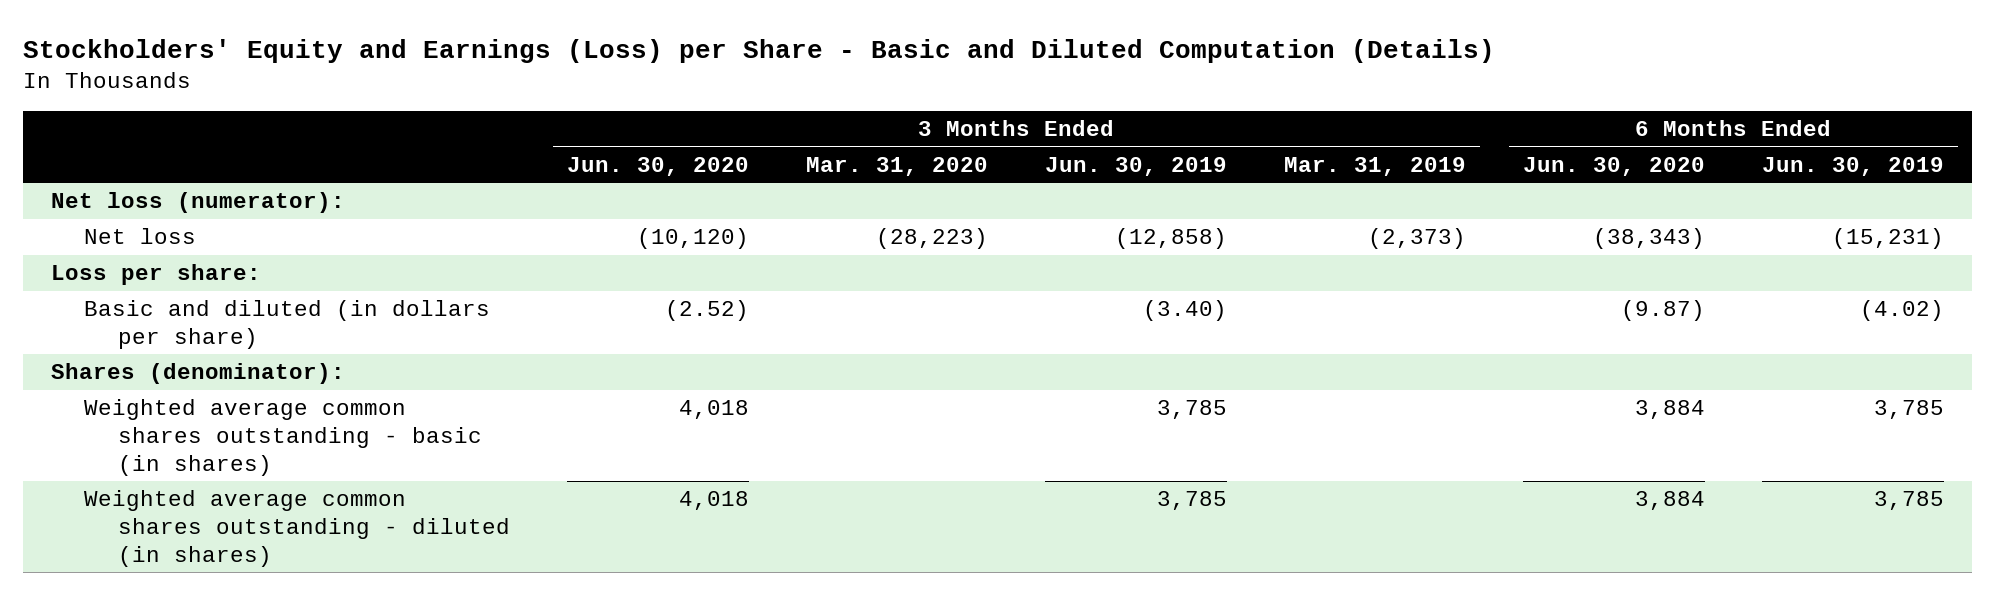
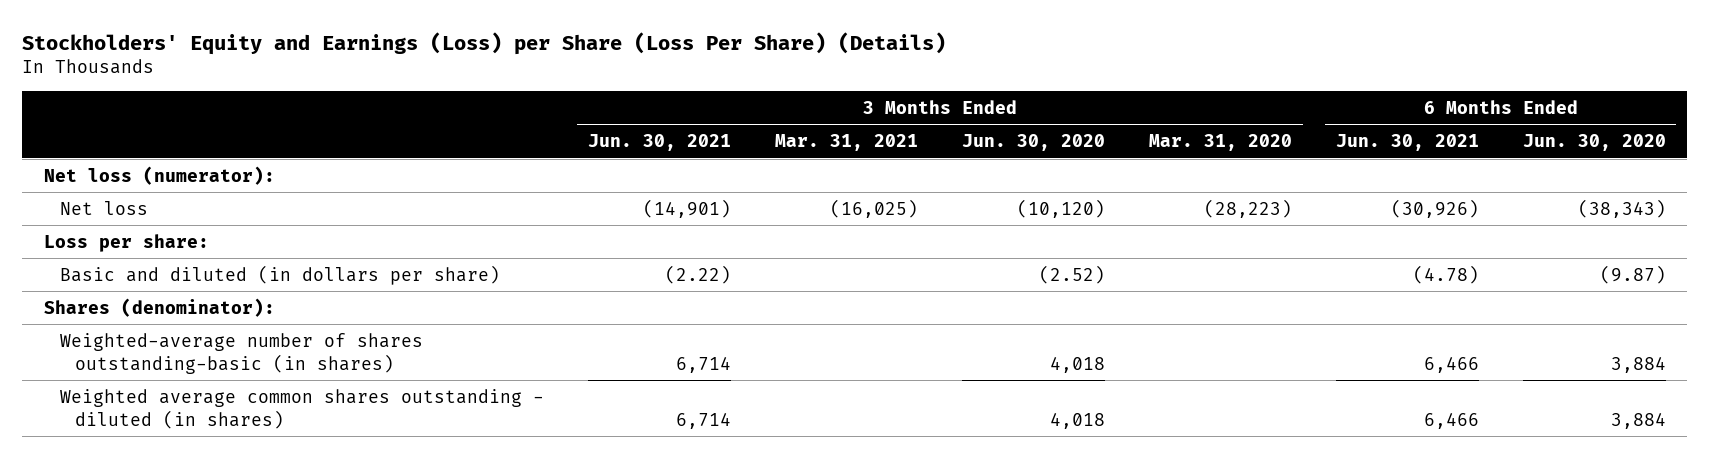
[22,38,1495,63] Stockholders' Equity and Earnings (Loss) per Share - Basic and Diluted Computation (Details) -> [22,31,947,55] Stockholders' Equity and Earnings (Loss) per Share (Loss Per Share) (Details)
[1044,156,1227,176] Jun. 30, 2019 -> none
[1283,156,1466,176] Mar. 31, 2019 -> none
[1761,156,1944,176] Jun. 30, 2019 -> none
none -> [587,134,731,152] Jun. 30, 2021
none -> [774,134,918,152] Mar. 31, 2021
none -> [1335,134,1479,152] Jun. 30, 2021
[84,399,482,476] Weighted average common shares outstanding - basic (in shares) -> [59,332,423,374] Weighted-average number of shares outstanding-basic (in shares)

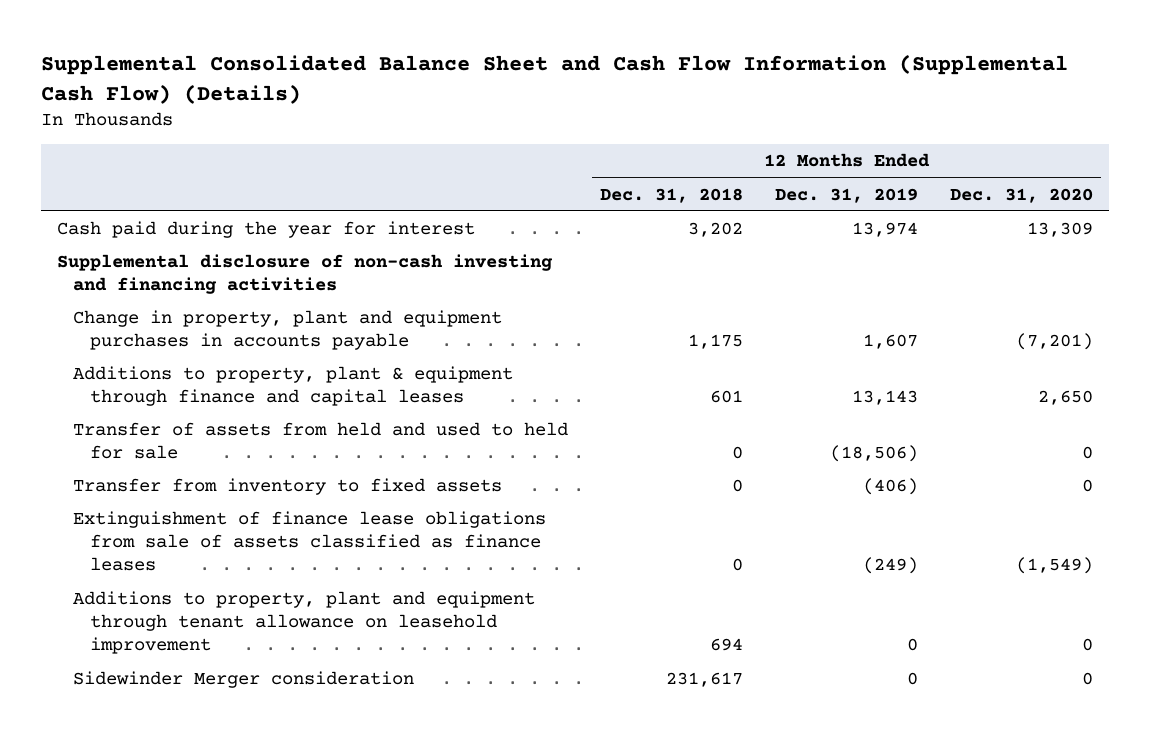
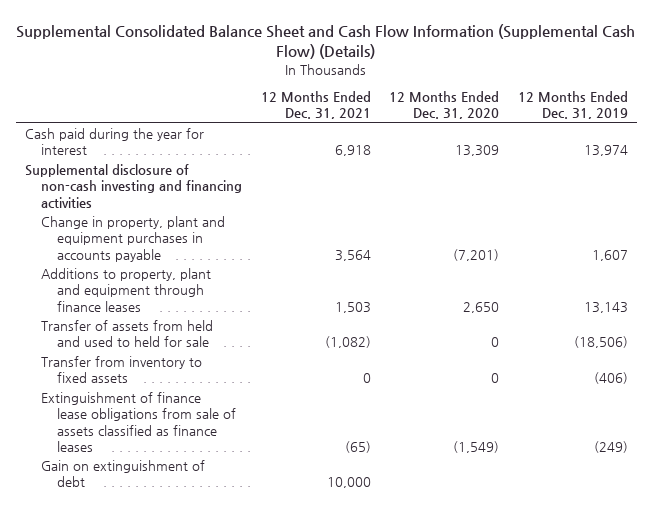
[600,187,744,203] Dec. 31, 2018 -> none
none -> [260,91,371,120] 12 Months Ended Dec. 31, 2021
[73,366,514,407] Additions to property, plant & equipment through finance and capital leases -> [41,268,212,312] Additions to property, plant and equipment through finance leases
[73,591,536,655] Additions to property, plant and equipment through tenant allowance on leasehold improvement -> none
[73,671,415,689] Sidewinder Merger consideration -> none
none -> [41,460,206,488] Gain on extinguishment of debt

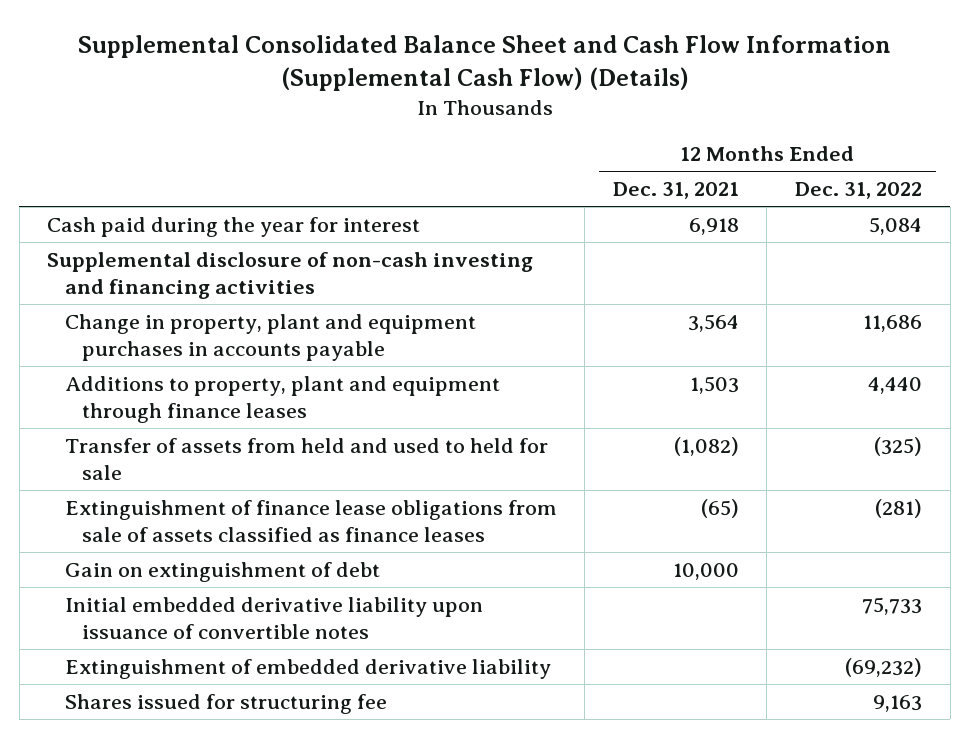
[389,91,500,120] 12 Months Ended Dec. 31, 2020 -> none
[517,91,628,120] 12 Months Ended Dec. 31, 2019 -> none
none -> [795,182,923,200] Dec. 31, 2022
[41,356,203,384] Transfer from inventory to fixed assets -> none
none -> [64,596,483,640] Initial embedded derivative liability upon issuance of convertible notes
none -> [64,658,551,679] Extinguishment of embedded derivative liability
none -> [64,693,387,714] Shares issued for structuring fee

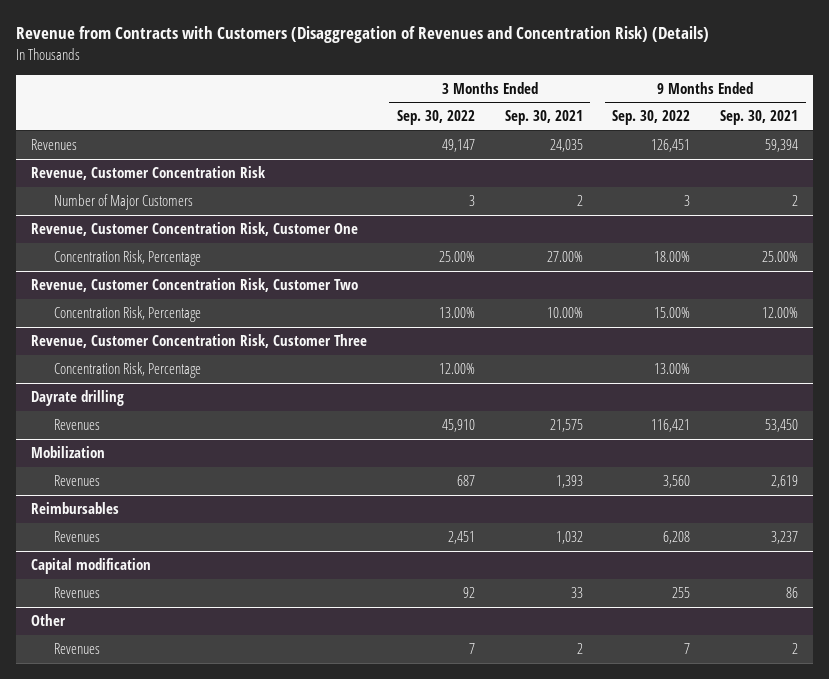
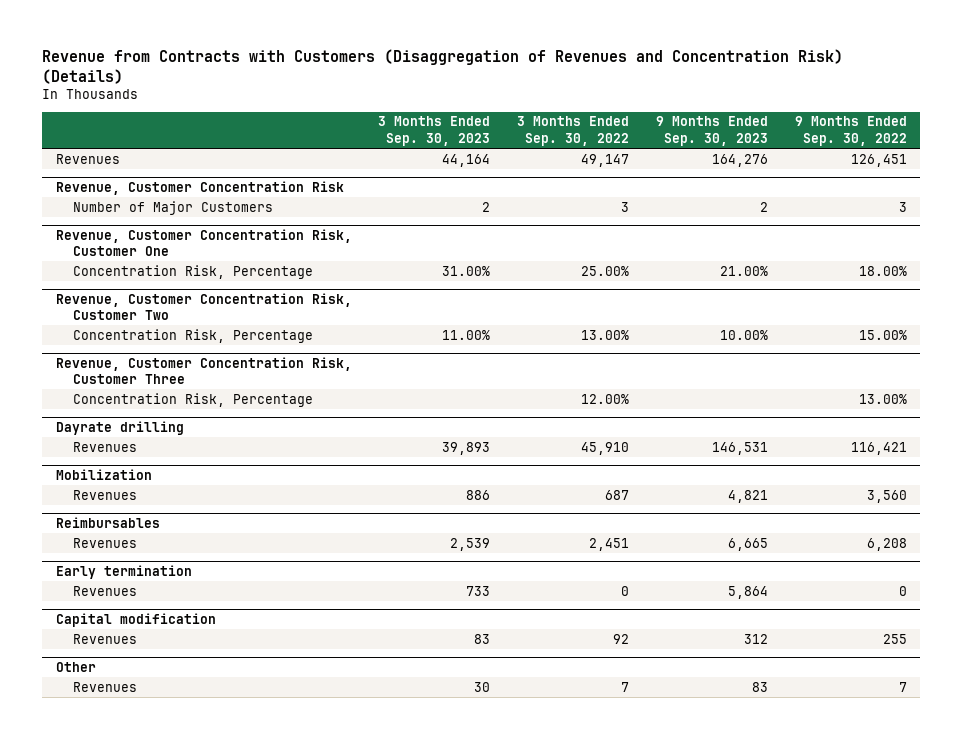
[504,110,583,126] Sep. 30, 2021 -> none
[720,110,799,126] Sep. 30, 2021 -> none
none -> [378,116,491,146] 3 Months Ended Sep. 30, 2023
none -> [655,116,768,146] 9 Months Ended Sep. 30, 2023
none -> [55,564,192,579] Early termination
none -> [73,585,138,596] Revenues

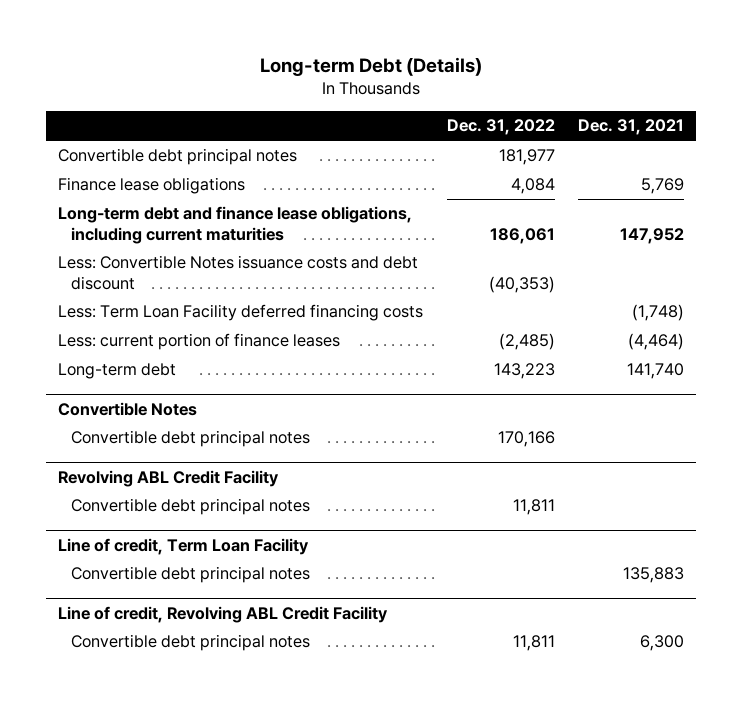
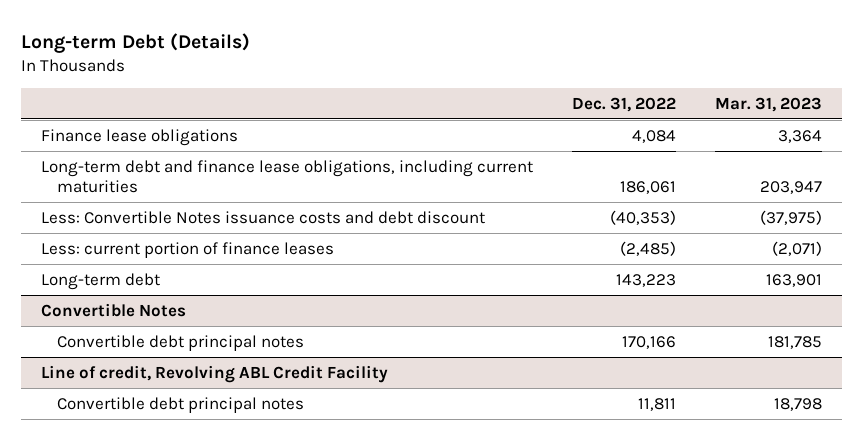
[578,119,685,136] Dec. 31, 2021 -> none
none -> [714,96,822,112] Mar. 31, 2023
[57,148,297,166] Convertible debt principal notes -> none
[57,304,423,322] Less: Term Loan Facility deferred financing costs -> none
[57,469,279,487] Revolving ABL Credit Facility -> none
[70,498,310,516] Convertible debt principal notes -> none
[57,537,309,555] Line of credit, Term Loan Facility -> none
[70,566,310,584] Convertible debt principal notes -> none

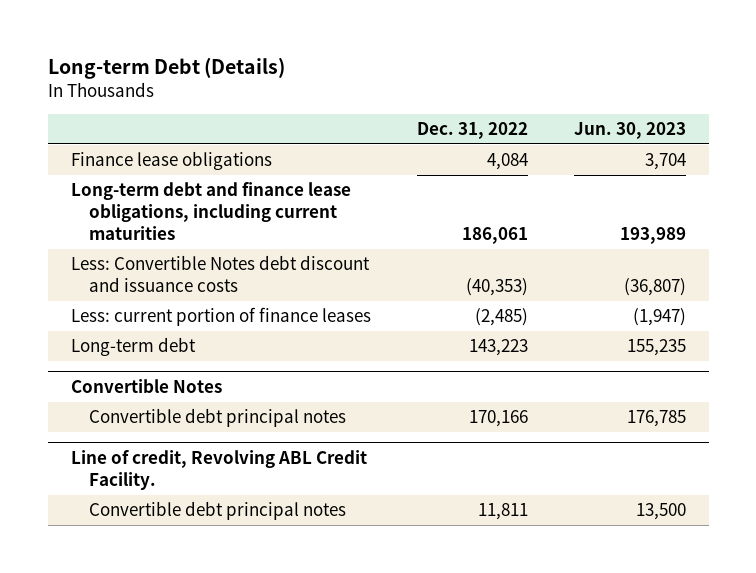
[714,96,822,112] Mar. 31, 2023 -> none
none -> [573,121,686,139] Jun. 30, 2023
[40,210,485,224] Less: Convertible Notes issuance costs and debt discount -> [70,255,370,293] Less: Convertible Notes debt discount and issuance costs
[40,364,388,383] Line of credit, Revolving ABL Credit Facility -> [70,450,367,490] Line of credit, Revolving ABL Credit Facility.

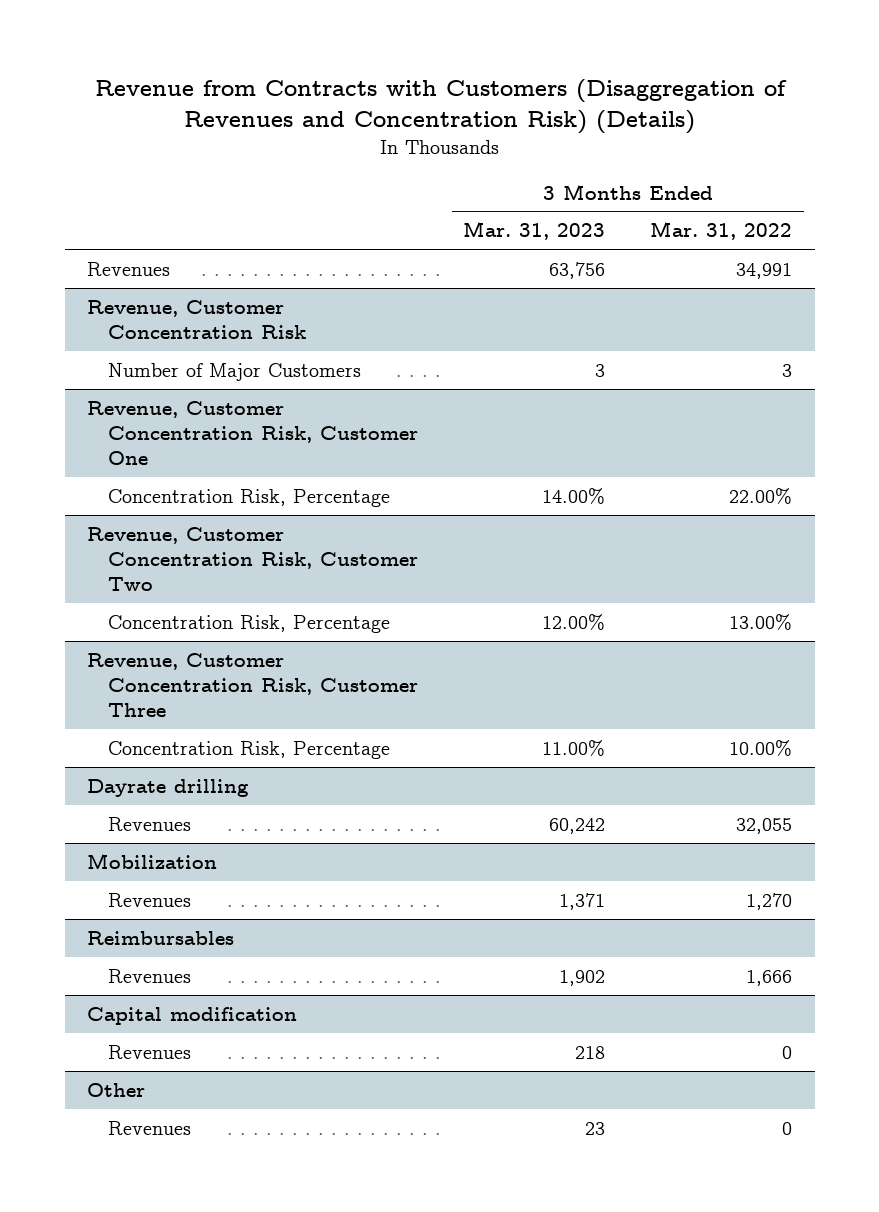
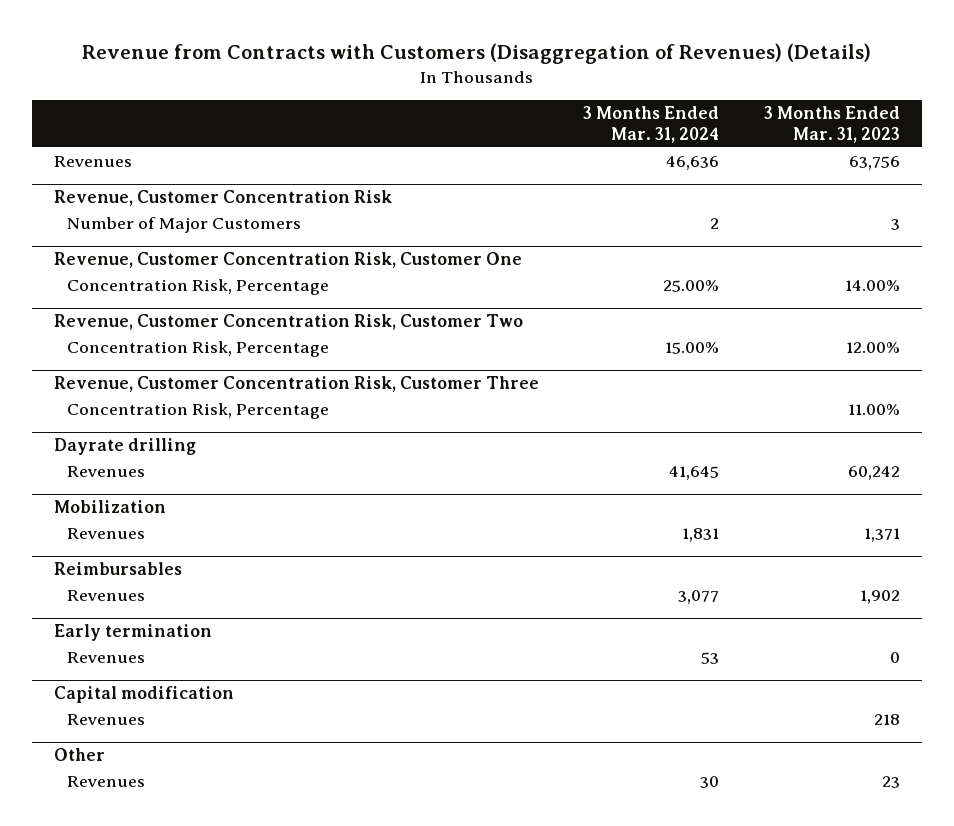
[94,78,787,134] Revenue from Contracts with Customers (Disaggregation of Revenues and Concentration Risk) (Details) -> [81,42,871,64] Revenue from Contracts with Customers (Disaggregation of Revenues) (Details)
[650,221,793,241] Mar. 31, 2022 -> none
none -> [583,106,720,144] 3 Months Ended Mar. 31, 2024
none -> [53,624,212,642] Early termination
none -> [67,652,146,664] Revenues

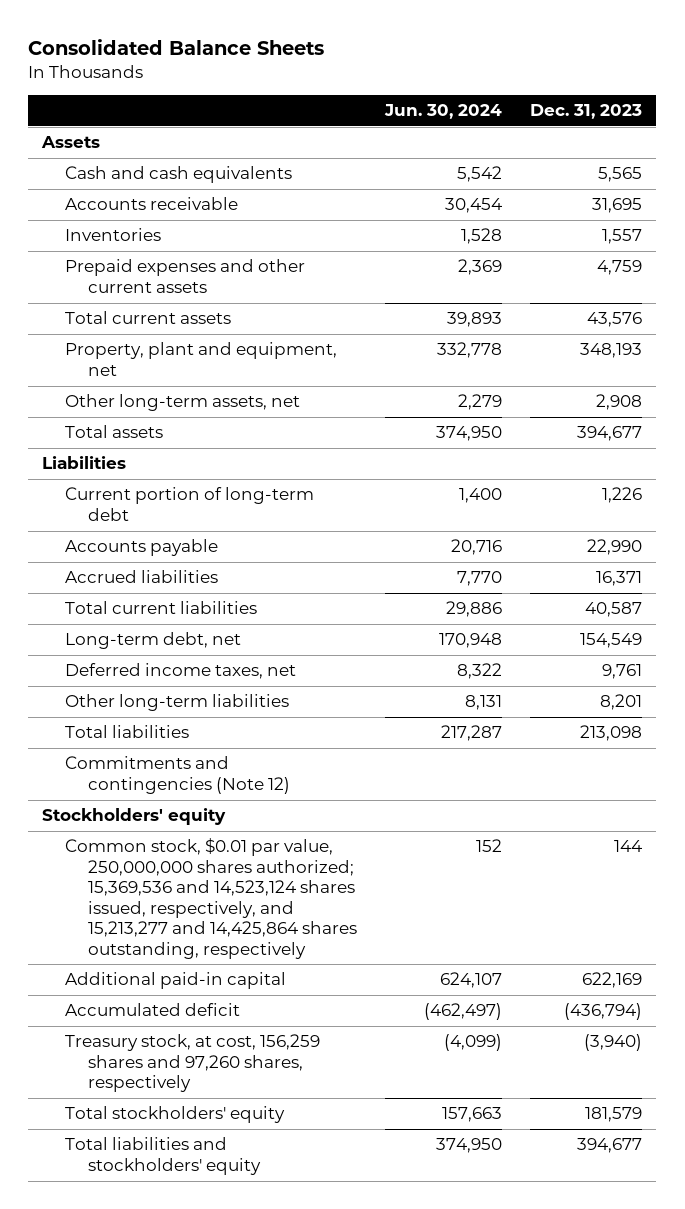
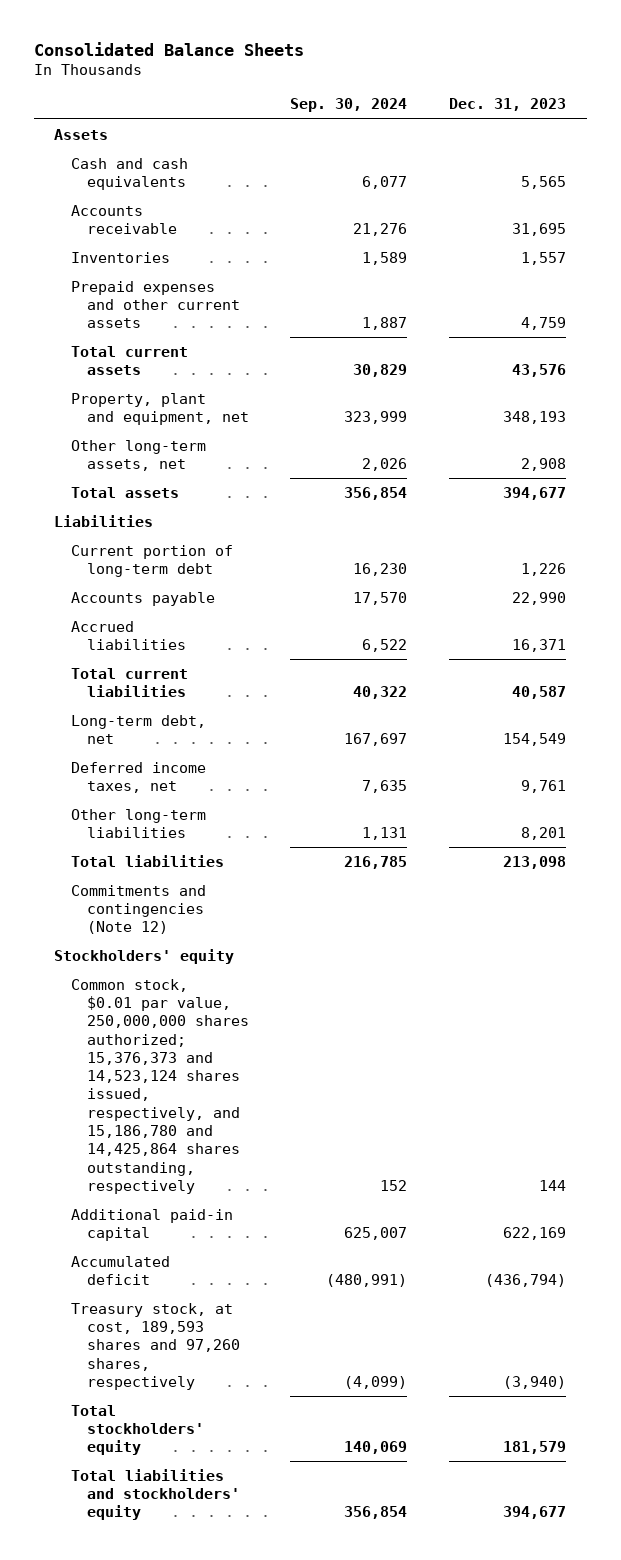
[384,104,503,120] Jun. 30, 2024 -> none
none -> [290,98,408,113] Sep. 30, 2024
[65,838,358,959] Common stock, $0.01 par value, 250,000,000 shares authorized; 15,369,536 and 14,523,124 shares issued, respectively, and 15,213,277 and 14,425,864 shares outstanding, respectively -> [70,978,249,1194] Common stock, $0.01 par value, 250,000,000 shares authorized; 15,376,373 and 14,523,124 shares issued, respectively, and 15,186,780 and 14,425,864 shares outstanding, respectively
[65,1034,321,1093] Treasury stock, at cost, 156,259 shares and 97,260 shares, respectively -> [70,1302,240,1390] Treasury stock, at cost, 189,593 shares and 97,260 shares, respectively

